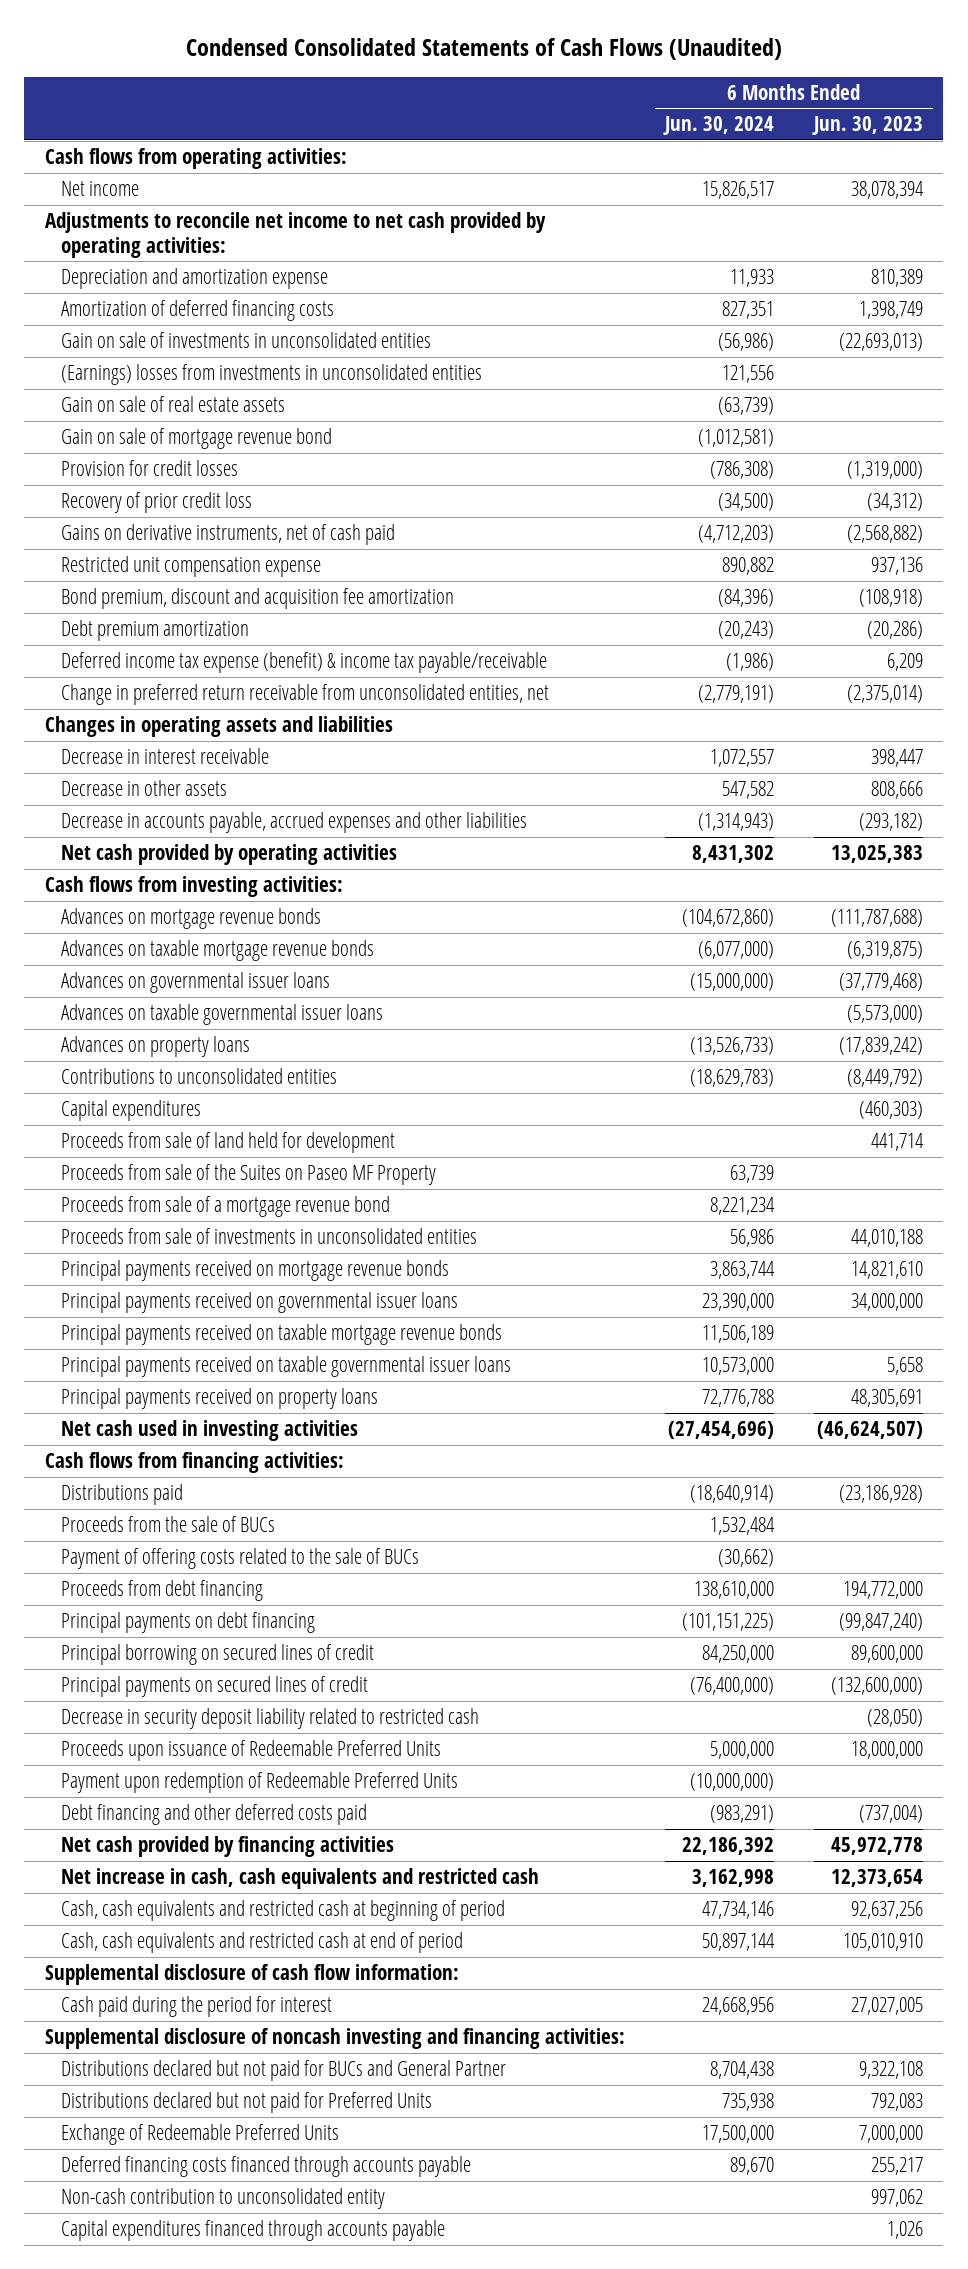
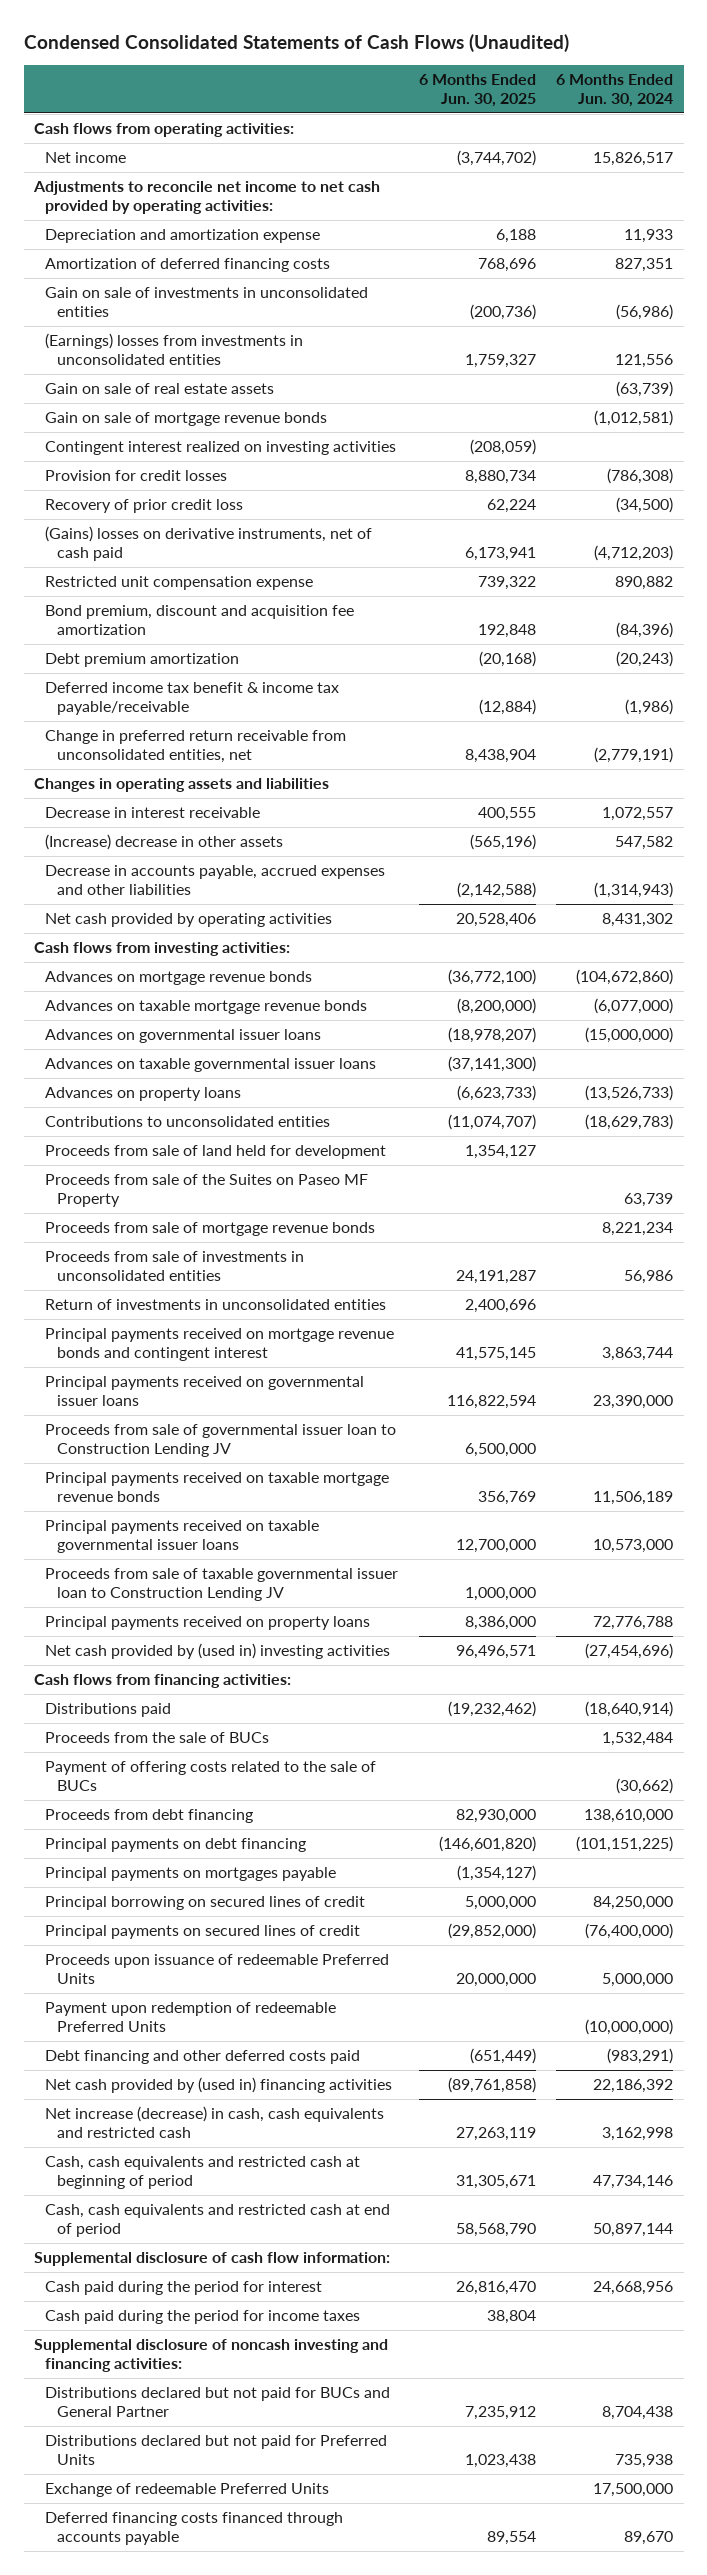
[812,116,924,136] Jun. 30, 2023 -> none
none -> [418,73,536,107] 6 Months Ended Jun. 30, 2025
[61,428,333,450] Gain on sale of mortgage revenue bond -> [45,412,328,427] Gain on sale of mortgage revenue bonds
none -> [45,441,397,456] Contingent interest realized on investing activities
[61,524,396,546] Gains on derivative instruments, net of cash paid -> [45,526,373,562] (Gains) losses on derivative instruments, net of cash paid
[61,652,548,674] Deferred income tax expense (benefit) & income tax payable/receivable -> [45,682,340,716] Deferred income tax benefit & income tax payable/receivable
[61,780,228,797] Decrease in other assets -> [45,834,284,851] (Increase) decrease in other assets
[61,1100,202,1122] Capital expenditures -> none
[61,1196,391,1218] Proceeds from sale of a mortgage revenue bond -> [45,1222,376,1237] Proceeds from sale of mortgage revenue bonds
none -> [45,1299,387,1311] Return of investments in unconsolidated entities
[61,1260,450,1282] Principal payments received on mortgage revenue bonds -> [45,1328,395,1362] Principal payments received on mortgage revenue bonds and contingent interest
none -> [45,1424,397,1458] Proceeds from sale of governmental issuer loan to Construction Lending JV
none -> [45,1568,399,1602] Proceeds from sale of taxable governmental issuer loan to Construction Lending JV
[61,1420,359,1442] Net cash used in investing activities -> [45,1643,391,1660] Net cash provided by (used in) investing activities
none -> [45,1867,337,1882] Principal payments on mortgages payable
[61,1708,480,1730] Decrease in security deposit liability related to restricted cash -> none
[61,1740,442,1762] Proceeds upon issuance of Redeemable Preferred Units -> [45,1954,390,1985] Proceeds upon issuance of redeemable Preferred Units
[61,1772,459,1794] Payment upon redemption of Redeemable Preferred Units -> [45,2002,337,2033] Payment upon redemption of redeemable Preferred Units
[61,1836,395,1858] Net cash provided by financing activities -> [45,2077,393,2094] Net cash provided by (used in) financing activities
[61,1868,540,1890] Net increase in cash, cash equivalents and restricted cash -> [45,2106,385,2139] Net increase (decrease) in cash, cash equivalents and restricted cash
none -> [45,2310,361,2325] Cash paid during the period for income taxes
[61,2124,340,2146] Exchange of Redeemable Preferred Units -> [45,2483,330,2498] Exchange of redeemable Preferred Units
[61,2188,386,2210] Non-cash contribution to unconsolidated entity -> none
[61,2220,446,2242] Capital expenditures financed through accounts payable -> none

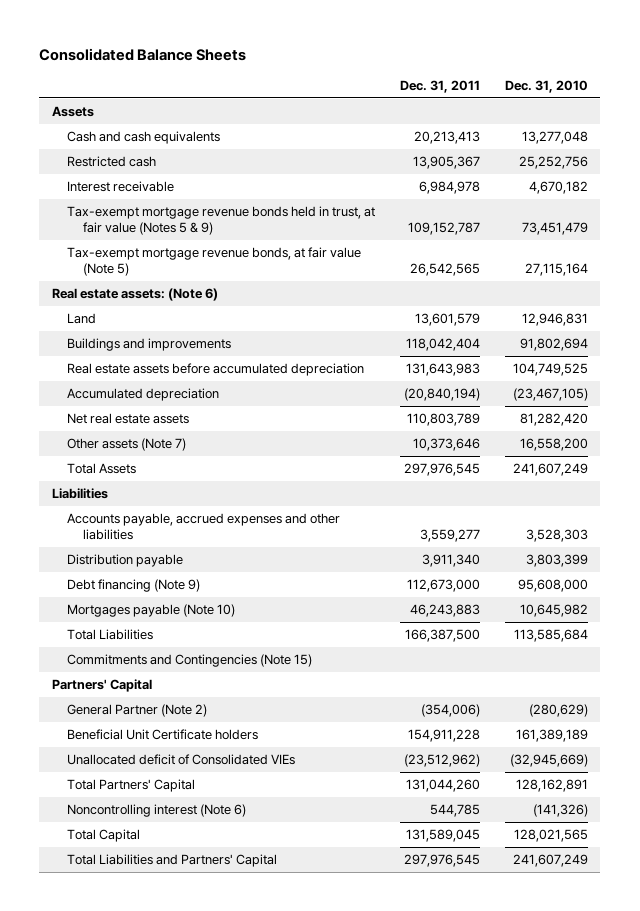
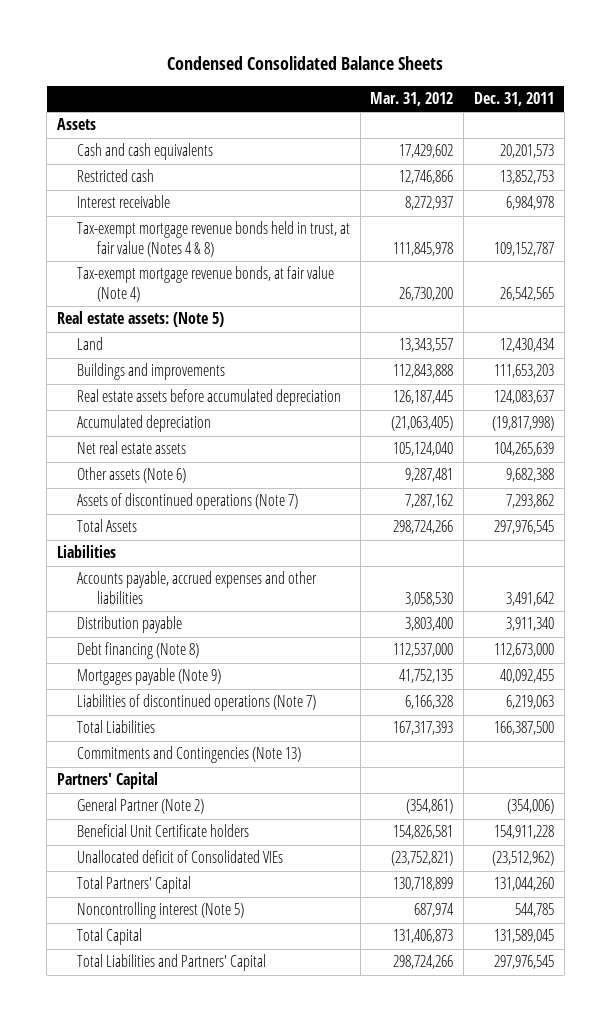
[39,47,247,61] Consolidated Balance Sheets -> [167,56,444,71] Condensed Consolidated Balance Sheets
[504,79,588,93] Dec. 31, 2010 -> none
none -> [370,91,454,106] Mar. 31, 2012
[414,130,481,144] 20,213,413 -> [499,144,554,159] 20,201,573
[413,155,481,169] 13,905,367 -> [499,170,554,185] 13,852,753
[67,205,376,236] Tax-exempt mortgage revenue bonds held in trust, at fair value (Notes 5 & 9) -> [77,221,351,257] Tax-exempt mortgage revenue bonds held in trust, at fair value (Notes 4 & 8)
[67,246,362,277] Tax-exempt mortgage revenue bonds, at fair value (Note 5) -> [77,266,335,302] Tax-exempt mortgage revenue bonds, at fair value (Note 4)
[51,287,218,301] Real estate assets: (Note 6) -> [56,311,224,328] Real estate assets: (Note 5)
[415,312,481,326] 13,601,579 -> [499,338,555,353] 12,430,434
[406,337,481,351] 118,042,404 -> [493,364,554,379] 111,653,203
[406,362,481,376] 131,643,983 -> [493,390,554,405] 124,083,637
[404,387,481,401] (20,840,194) -> [491,416,554,432] (19,817,998)
[407,412,481,426] 110,803,789 -> [493,442,554,457] 104,265,639
[67,437,187,451] Other assets (Note 7) -> [77,467,187,484] Other assets (Note 6)
[413,437,481,451] 10,373,646 -> [505,468,554,483] 9,682,388
none -> [77,493,299,511] Assets of discontinued operations (Note 7)
[420,529,481,543] 3,559,277 -> [505,591,554,606] 3,491,642
[67,578,201,592] Debt financing (Note 9) -> [77,642,200,660] Debt financing (Note 8)
[67,603,236,617] Mortgages payable (Note 10) -> [77,668,222,686] Mortgages payable (Note 9)
[410,603,481,617] 46,243,883 -> [499,669,554,684] 40,092,455
none -> [77,694,317,712] Liabilities of discontinued operations (Note 7)
[67,653,313,667] Commitments and Contingencies (Note 15) -> [77,746,302,764] Commitments and Contingencies (Note 13)
[67,803,247,817] Noncontrolling interest (Note 6) -> [77,902,245,920] Noncontrolling interest (Note 5)

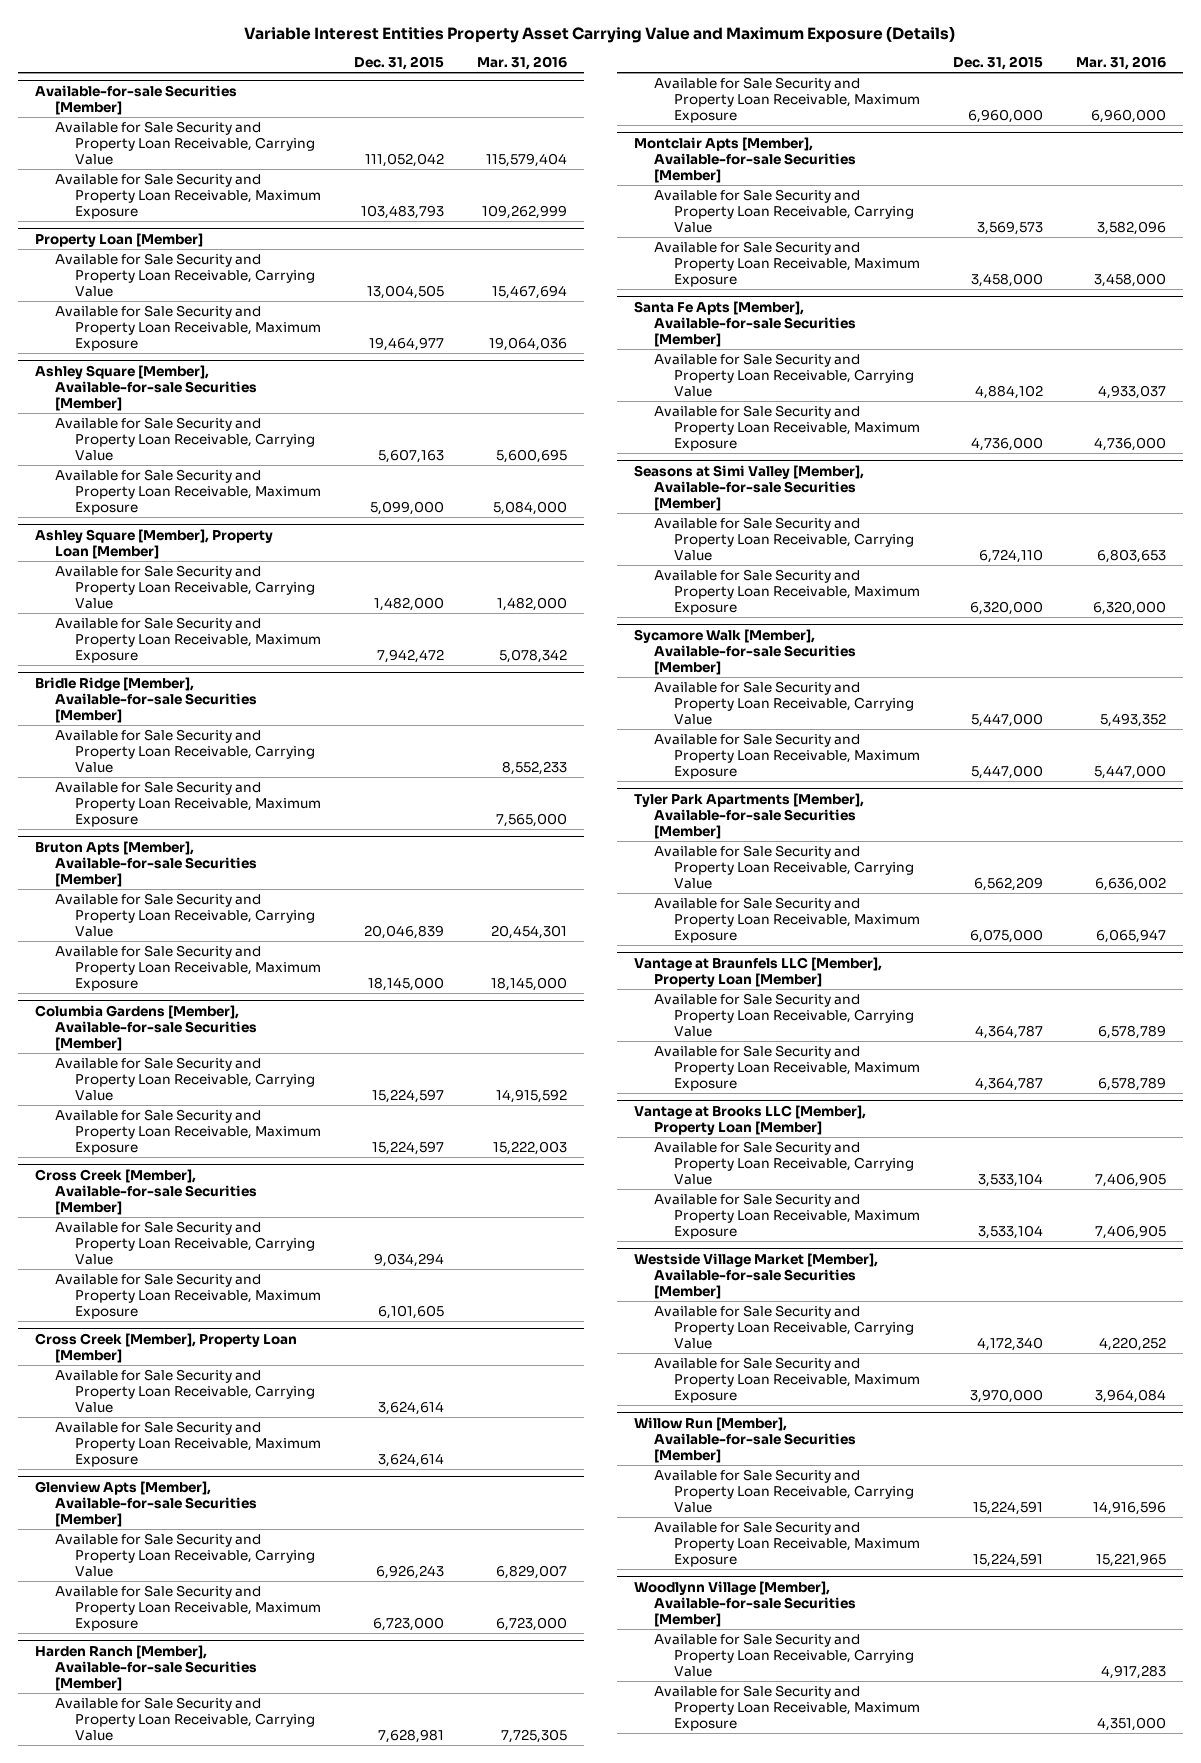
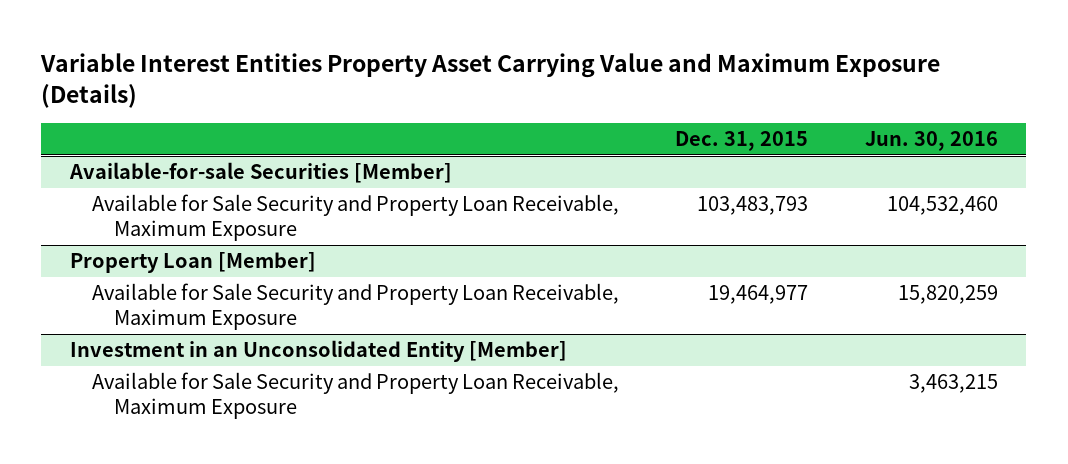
[477,56,568,71] Mar. 31, 2016 -> none
none -> [864,131,998,152] Jun. 30, 2016
[54,120,316,165] Available for Sale Security and Property Loan Receivable, Carrying Value -> none
[54,252,316,297] Available for Sale Security and Property Loan Receivable, Carrying Value -> none
[34,364,257,411] Ashley Square [Member], Available-for-sale Securities [Member] -> none
[54,416,316,461] Available for Sale Security and Property Loan Receivable, Carrying Value -> none
[54,468,322,515] Available for Sale Security and Property Loan Receivable, Maximum Exposure -> none
[34,528,273,559] Ashley Square [Member], Property Loan [Member] -> none
[54,564,316,609] Available for Sale Security and Property Loan Receivable, Carrying Value -> none
[54,616,322,663] Available for Sale Security and Property Loan Receivable, Maximum Exposure -> none
[34,676,257,723] Bridle Ridge [Member], Available-for-sale Securities [Member] -> none
[54,728,316,773] Available for Sale Security and Property Loan Receivable, Carrying Value -> none
[54,780,322,827] Available for Sale Security and Property Loan Receivable, Maximum Exposure -> none
[34,840,257,887] Bruton Apts [Member], Available-for-sale Securities [Member] -> none
[54,892,316,937] Available for Sale Security and Property Loan Receivable, Carrying Value -> none
[54,944,322,991] Available for Sale Security and Property Loan Receivable, Maximum Exposure -> none
[34,1004,257,1051] Columbia Gardens [Member], Available-for-sale Securities [Member] -> none
[54,1056,316,1101] Available for Sale Security and Property Loan Receivable, Carrying Value -> none
[54,1108,322,1155] Available for Sale Security and Property Loan Receivable, Maximum Exposure -> none
[34,1168,257,1215] Cross Creek [Member], Available-for-sale Securities [Member] -> none
[54,1220,316,1265] Available for Sale Security and Property Loan Receivable, Carrying Value -> none
[54,1272,322,1319] Available for Sale Security and Property Loan Receivable, Maximum Exposure -> none
[34,1332,297,1363] Cross Creek [Member], Property Loan [Member] -> none
[54,1368,316,1413] Available for Sale Security and Property Loan Receivable, Carrying Value -> none
[54,1420,322,1467] Available for Sale Security and Property Loan Receivable, Maximum Exposure -> none
[34,1480,257,1527] Glenview Apts [Member], Available-for-sale Securities [Member] -> none
[54,1532,316,1577] Available for Sale Security and Property Loan Receivable, Carrying Value -> none
[54,1584,322,1631] Available for Sale Security and Property Loan Receivable, Maximum Exposure -> none
[34,1644,257,1691] Harden Ranch [Member], Available-for-sale Securities [Member] -> none
[54,1696,316,1741] Available for Sale Security and Property Loan Receivable, Carrying Value -> none
[654,76,921,123] Available for Sale Security and Property Loan Receivable, Maximum Exposure -> none
[633,136,857,183] Montclair Apts [Member], Available-for-sale Securities [Member] -> none
[654,188,915,233] Available for Sale Security and Property Loan Receivable, Carrying Value -> none
[654,240,921,287] Available for Sale Security and Property Loan Receivable, Maximum Exposure -> none
[633,300,857,347] Santa Fe Apts [Member], Available-for-sale Securities [Member] -> none
[654,352,915,397] Available for Sale Security and Property Loan Receivable, Carrying Value -> none
[654,404,921,451] Available for Sale Security and Property Loan Receivable, Maximum Exposure -> none
[633,464,864,511] Seasons at Simi Valley [Member], Available-for-sale Securities [Member] -> none
[654,516,915,561] Available for Sale Security and Property Loan Receivable, Carrying Value -> none
[654,568,921,615] Available for Sale Security and Property Loan Receivable, Maximum Exposure -> none
[633,628,857,675] Sycamore Walk [Member], Available-for-sale Securities [Member] -> none
[654,680,915,725] Available for Sale Security and Property Loan Receivable, Carrying Value -> none
[654,732,921,779] Available for Sale Security and Property Loan Receivable, Maximum Exposure -> none
[633,792,864,839] Tyler Park Apartments [Member], Available-for-sale Securities [Member] -> none
[654,844,915,889] Available for Sale Security and Property Loan Receivable, Carrying Value -> none
[654,896,921,943] Available for Sale Security and Property Loan Receivable, Maximum Exposure -> none
[633,956,882,987] Vantage at Braunfels LLC [Member], Property Loan [Member] -> none
[654,992,915,1037] Available for Sale Security and Property Loan Receivable, Carrying Value -> none
[654,1044,921,1091] Available for Sale Security and Property Loan Receivable, Maximum Exposure -> none
[633,1104,866,1135] Vantage at Brooks LLC [Member], Property Loan [Member] -> none
[654,1140,915,1185] Available for Sale Security and Property Loan Receivable, Carrying Value -> none
[654,1192,921,1239] Available for Sale Security and Property Loan Receivable, Maximum Exposure -> none
[633,1252,878,1299] Westside Village Market [Member], Available-for-sale Securities [Member] -> none
[654,1304,915,1349] Available for Sale Security and Property Loan Receivable, Carrying Value -> none
[654,1356,921,1403] Available for Sale Security and Property Loan Receivable, Maximum Exposure -> none
[633,1416,857,1463] Willow Run [Member], Available-for-sale Securities [Member] -> none
[654,1468,915,1513] Available for Sale Security and Property Loan Receivable, Carrying Value -> none
[654,1520,921,1567] Available for Sale Security and Property Loan Receivable, Maximum Exposure -> none
[633,1580,857,1627] Woodlynn Village [Member], Available-for-sale Securities [Member] -> none
[654,1632,915,1677] Available for Sale Security and Property Loan Receivable, Carrying Value -> none
none -> [69,340,567,363] Investment in an Unconsolidated Entity [Member]

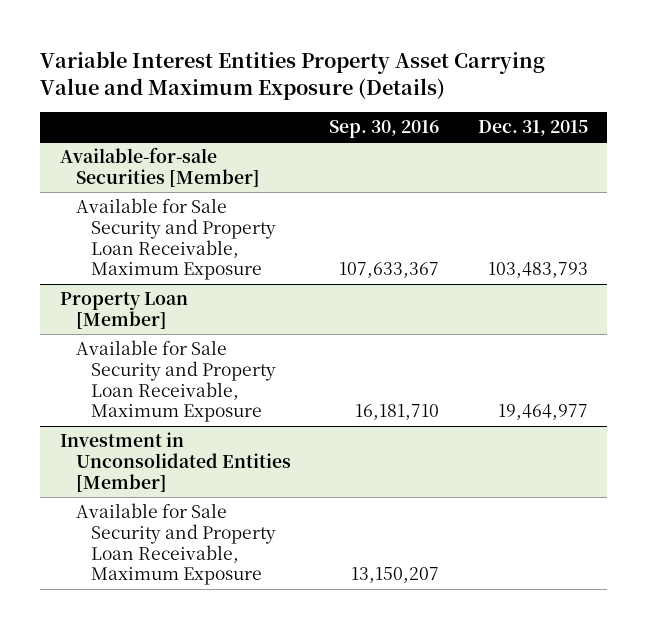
[864,131,998,152] Jun. 30, 2016 -> none
none -> [329,120,440,139] Sep. 30, 2016
[69,340,567,363] Investment in an Unconsolidated Entity [Member] -> [59,431,291,492] Investment in Unconsolidated Entities [Member]

